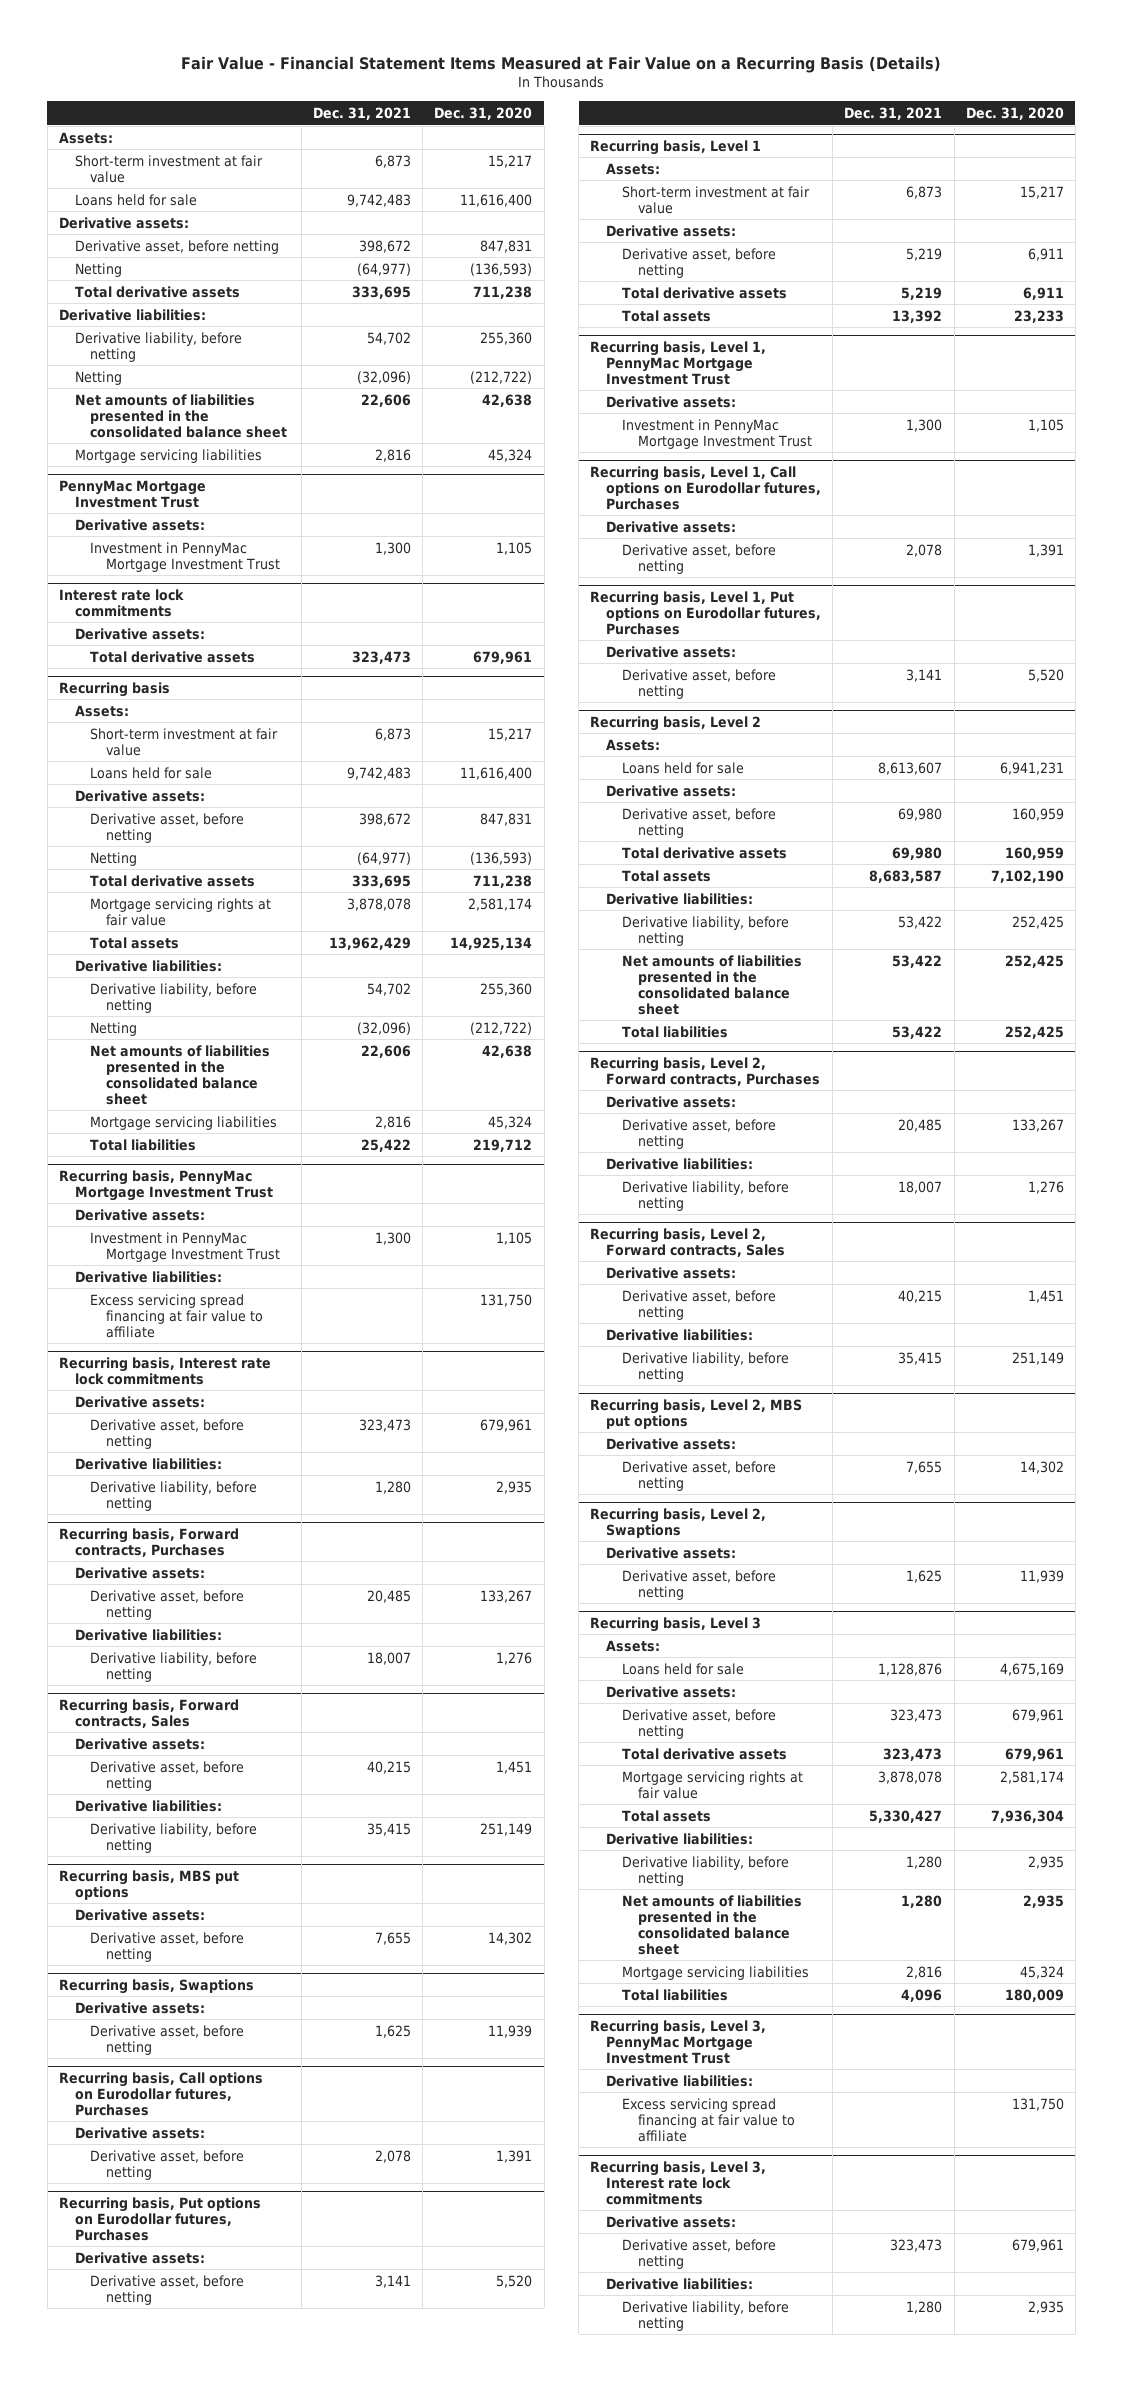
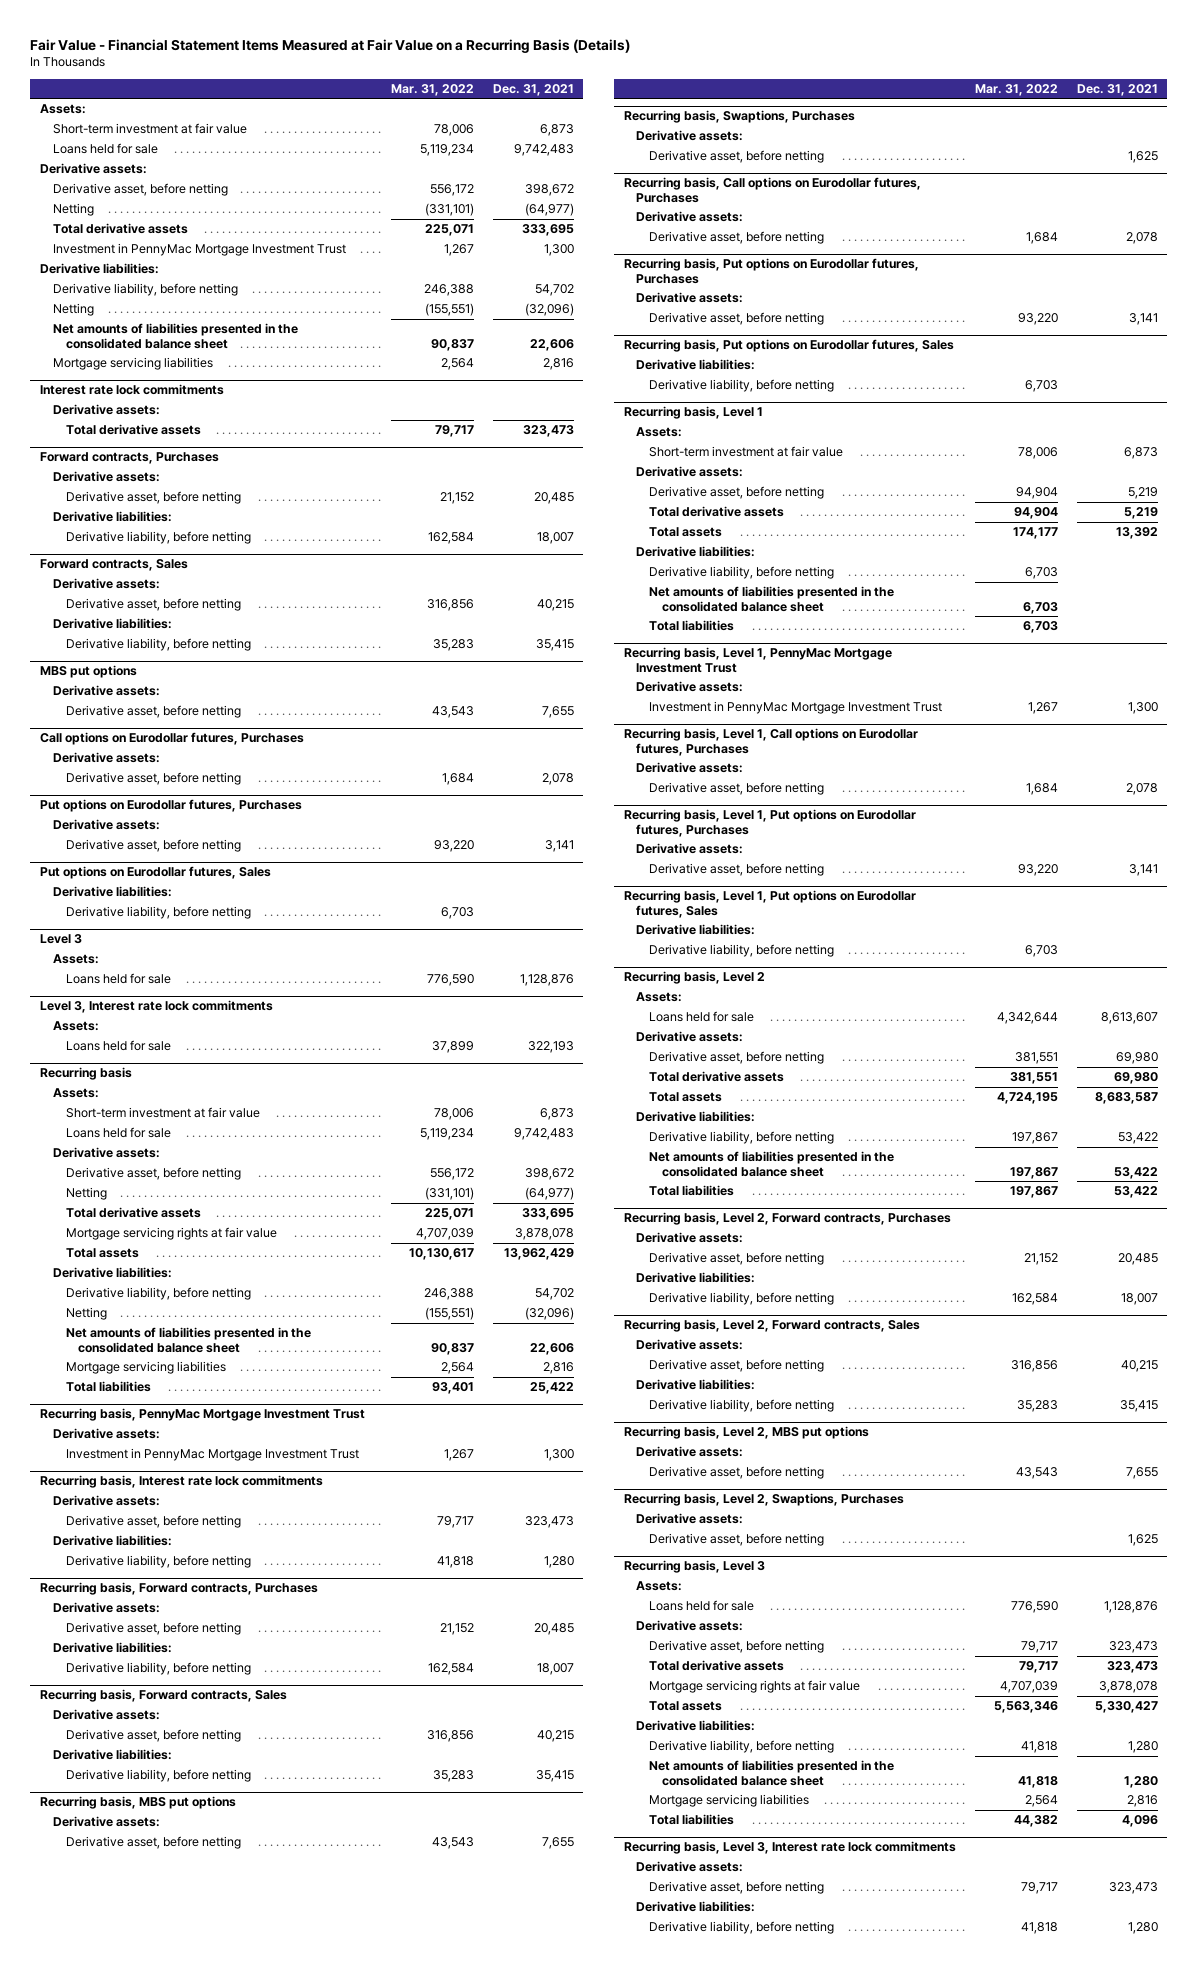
[434,106,533,120] Dec. 31, 2020 -> none
none -> [390,83,474,96] Mar. 31, 2022
none -> [52,243,346,257] Investment in PennyMac Mortgage Investment Trust
[59,479,207,508] PennyMac Mortgage Investment Trust -> none
[74,518,205,531] Derivative assets: -> none
[90,541,281,572] Investment in PennyMac Mortgage Investment Trust -> none
none -> [39,452,219,465] Forward contracts, Purchases
none -> [52,471,160,483] Derivative assets:
none -> [65,491,241,505] Derivative asset, before netting
none -> [52,511,172,523] Derivative liabilities:
none -> [65,531,251,545] Derivative liability, before netting
none -> [39,559,188,572] Forward contracts, Sales
none -> [52,578,160,590] Derivative assets:
none -> [65,598,241,612] Derivative asset, before netting
none -> [52,618,172,630] Derivative liabilities:
none -> [65,638,251,652] Derivative liability, before netting
none -> [39,665,137,679] MBS put options
none -> [52,685,160,697] Derivative assets:
none -> [65,705,241,719] Derivative asset, before netting
none -> [39,732,304,746] Call options on Eurodollar futures, Purchases
none -> [52,752,160,764] Derivative assets:
none -> [65,772,241,786] Derivative asset, before netting
none -> [39,799,302,813] Put options on Eurodollar futures, Purchases
none -> [52,819,160,831] Derivative assets:
none -> [65,839,241,853] Derivative asset, before netting
none -> [39,866,271,880] Put options on Eurodollar futures, Sales
none -> [52,886,172,898] Derivative liabilities:
none -> [65,906,251,920] Derivative liability, before netting
none -> [39,934,82,945] Level 3
none -> [52,954,99,965] Assets:
none -> [65,973,171,985] Loans held for sale
none -> [39,1000,273,1014] Level 3, Interest rate lock commitments
none -> [52,1021,99,1032] Assets:
none -> [65,1040,171,1052] Loans held for sale
[74,1270,222,1283] Derivative liabilities: -> none
[90,1293,264,1338] Excess servicing spread financing at fair value to affiliate -> none
[59,1978,255,1994] Recurring basis, Swaptions -> [623,110,855,124] Recurring basis, Swaptions, Purchases
none -> [623,339,954,353] Recurring basis, Put options on Eurodollar futures, Sales
none -> [636,359,756,371] Derivative liabilities:
none -> [649,379,835,393] Derivative liability, before netting
none -> [636,546,756,558] Derivative liabilities:
none -> [649,566,835,580] Derivative liability, before netting
none -> [649,586,895,612] Net amounts of liabilities presented in the consolidated balance sheet
none -> [649,620,735,632] Total liabilities
none -> [623,890,916,918] Recurring basis, Level 1, Put options on Eurodollar futures, Sales
none -> [636,924,756,936] Derivative liabilities:
none -> [649,944,835,958] Derivative liability, before netting
[590,1507,767,1538] Recurring basis, Level 2, Swaptions -> [623,1493,904,1507] Recurring basis, Level 2, Swaptions, Purchases
[590,2019,767,2064] Recurring basis, Level 3, PennyMac Mortgage Investment Trust -> none
[606,2074,754,2087] Derivative liabilities: -> none
[621,2097,795,2142] Excess servicing spread financing at fair value to affiliate -> none

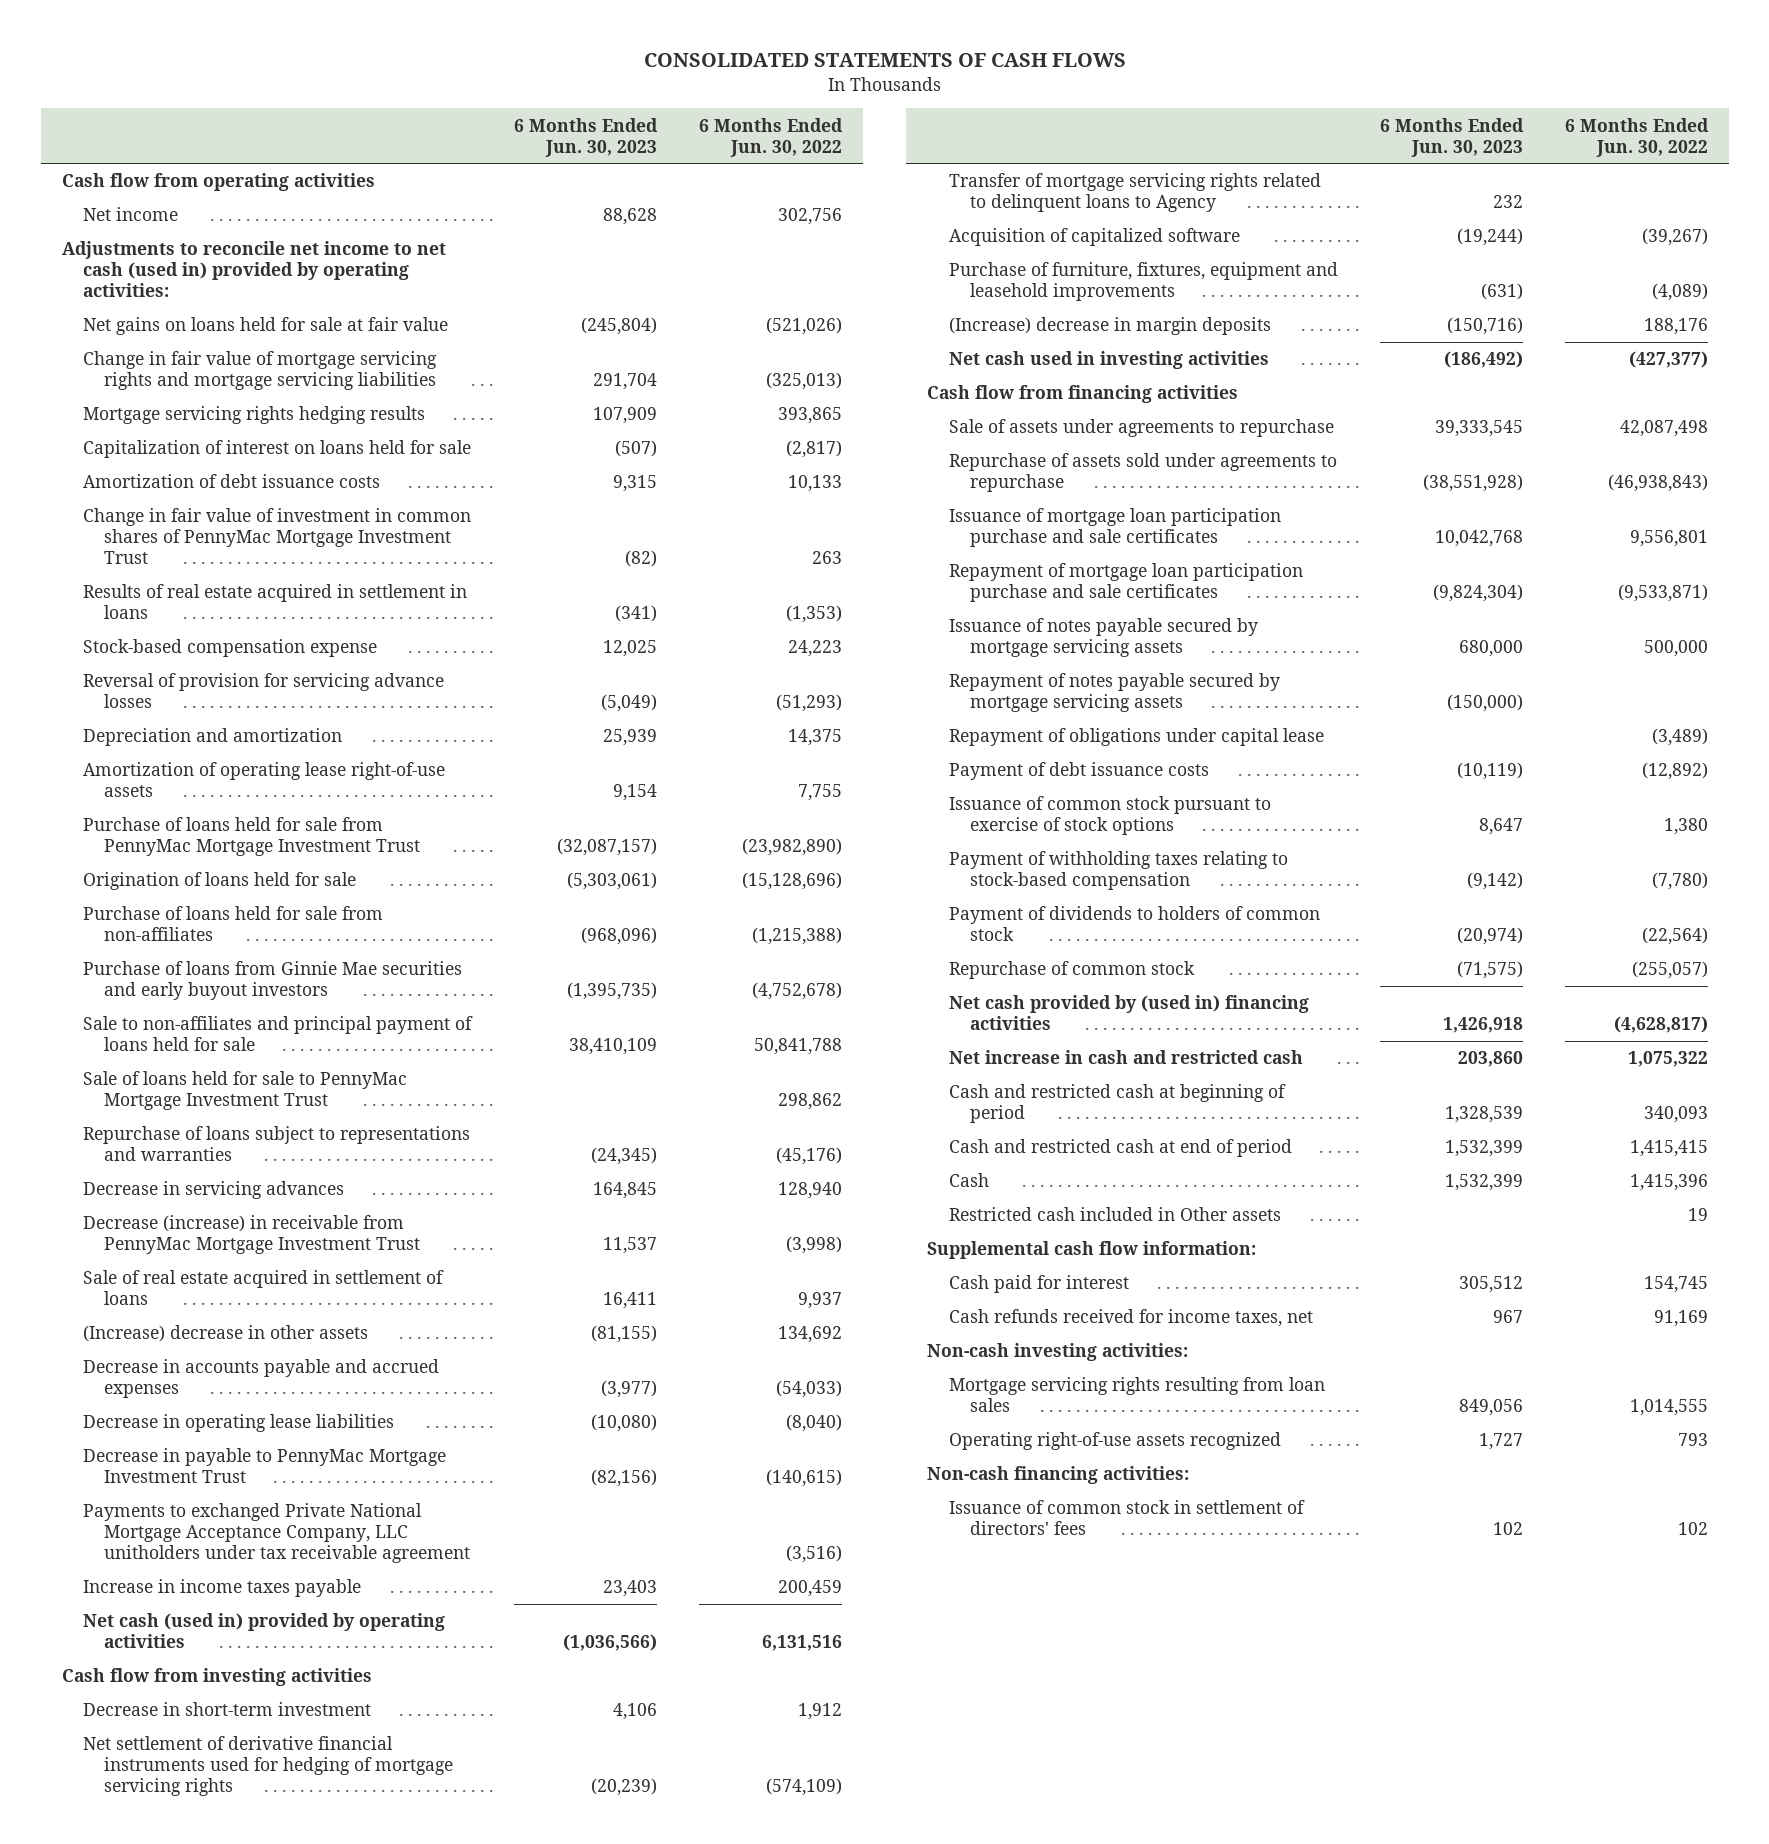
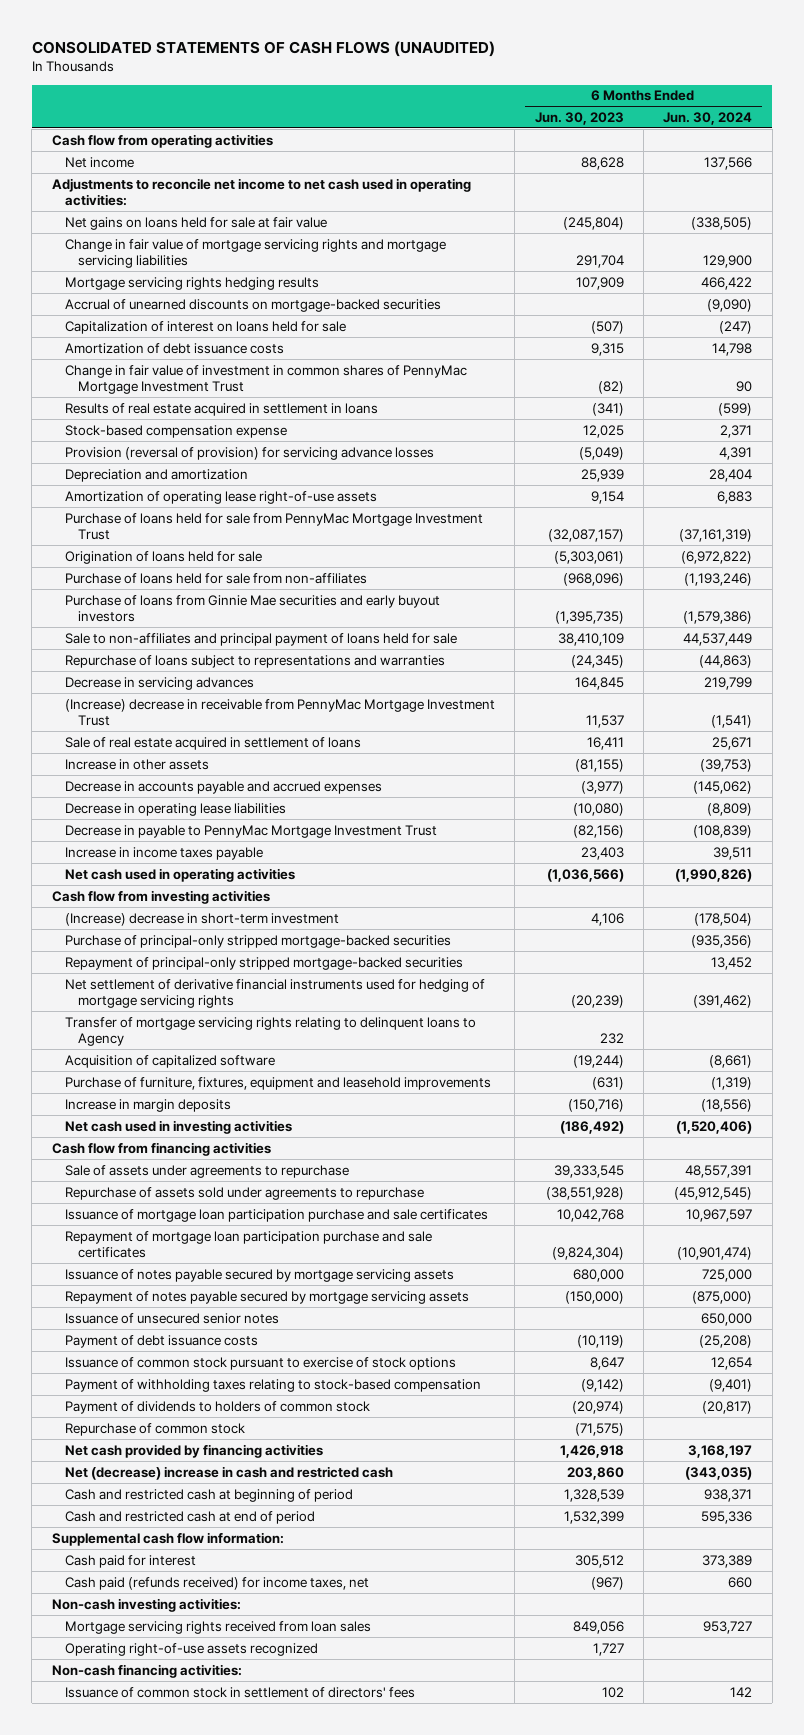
[643,53,1126,68] CONSOLIDATED STATEMENTS OF CASH FLOWS -> [31,40,495,57] CONSOLIDATED STATEMENTS OF CASH FLOWS (UNAUDITED)
[698,117,843,157] 6 Months Ended Jun. 30, 2022 -> none
none -> [663,111,753,125] Jun. 30, 2024
[61,241,446,298] Adjustments to reconcile net income to net cash (used in) provided by operating activities: -> [51,177,471,206] Adjustments to reconcile net income to net cash used in operating activities:
none -> [64,298,441,312] Accrual of unearned discounts on mortgage-backed securities
[82,673,444,709] Reversal of provision for servicing advance losses -> [64,446,434,460] Provision (reversal of provision) for servicing advance losses
[82,1071,407,1111] Sale of loans held for sale to PennyMac Mortgage Investment Trust -> none
[82,1215,420,1255] Decrease (increase) in receivable from PennyMac Mortgage Investment Trust -> [64,698,495,726] (Increase) decrease in receivable from PennyMac Mortgage Investment Trust
[82,1325,368,1343] (Increase) decrease in other assets -> [64,758,209,770] Increase in other assets
[82,1503,470,1564] Payments to exchanged Private National Mortgage Acceptance Company, LLC unitholders under tax receivable agreement -> none
[82,1613,445,1649] Net cash (used in) provided by operating activities -> [64,867,295,882] Net cash used in operating activities
[82,1702,371,1717] Decrease in short-term investment -> [64,912,339,926] (Increase) decrease in short-term investment
none -> [64,934,451,948] Purchase of principal-only stripped mortgage-backed securities
none -> [64,956,463,970] Repayment of principal-only stripped mortgage-backed securities
[948,173,1321,213] Transfer of mortgage servicing rights related to delinquent loans to Agency -> [64,1016,476,1046] Transfer of mortgage servicing rights relating to delinquent loans to Agency
[948,317,1271,336] (Increase) decrease in margin deposits -> [64,1098,231,1112] Increase in margin deposits
[948,728,1324,747] Repayment of obligations under capital lease -> none
none -> [64,1312,279,1324] Issuance of unsecured senior notes
[948,995,1309,1031] Net cash provided by (used in) financing activities -> [64,1443,323,1458] Net cash provided by financing activities
[948,1050,1303,1065] Net increase in cash and restricted cash -> [64,1465,393,1480] Net (decrease) increase in cash and restricted cash
[948,1173,989,1188] Cash -> none
[948,1207,1281,1222] Restricted cash included in Other assets -> none
[948,1309,1313,1328] Cash refunds received for income taxes, net -> [64,1576,369,1590] Cash paid (refunds received) for income taxes, net
[1492,1310,1523,1324] 967 -> [590,1576,624,1590] (967)
[948,1377,1325,1413] Mortgage servicing rights resulting from loan sales -> [64,1620,371,1634] Mortgage servicing rights received from loan sales

